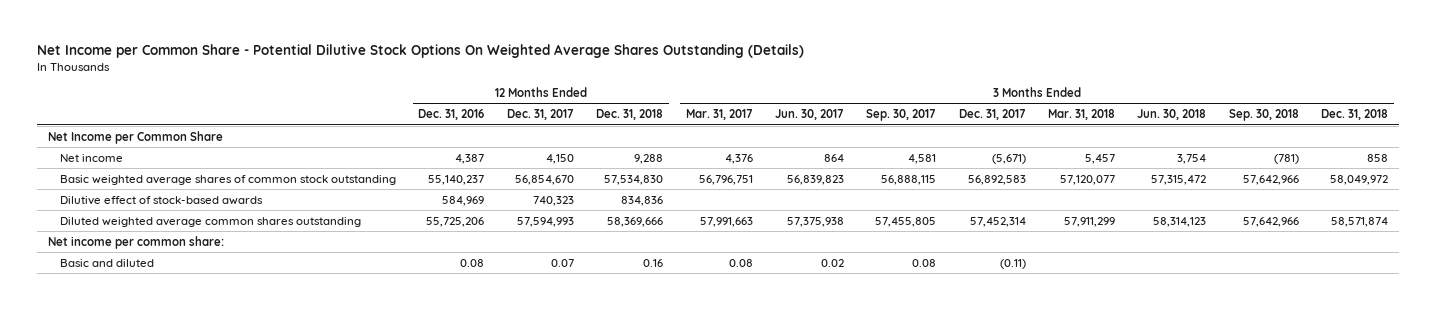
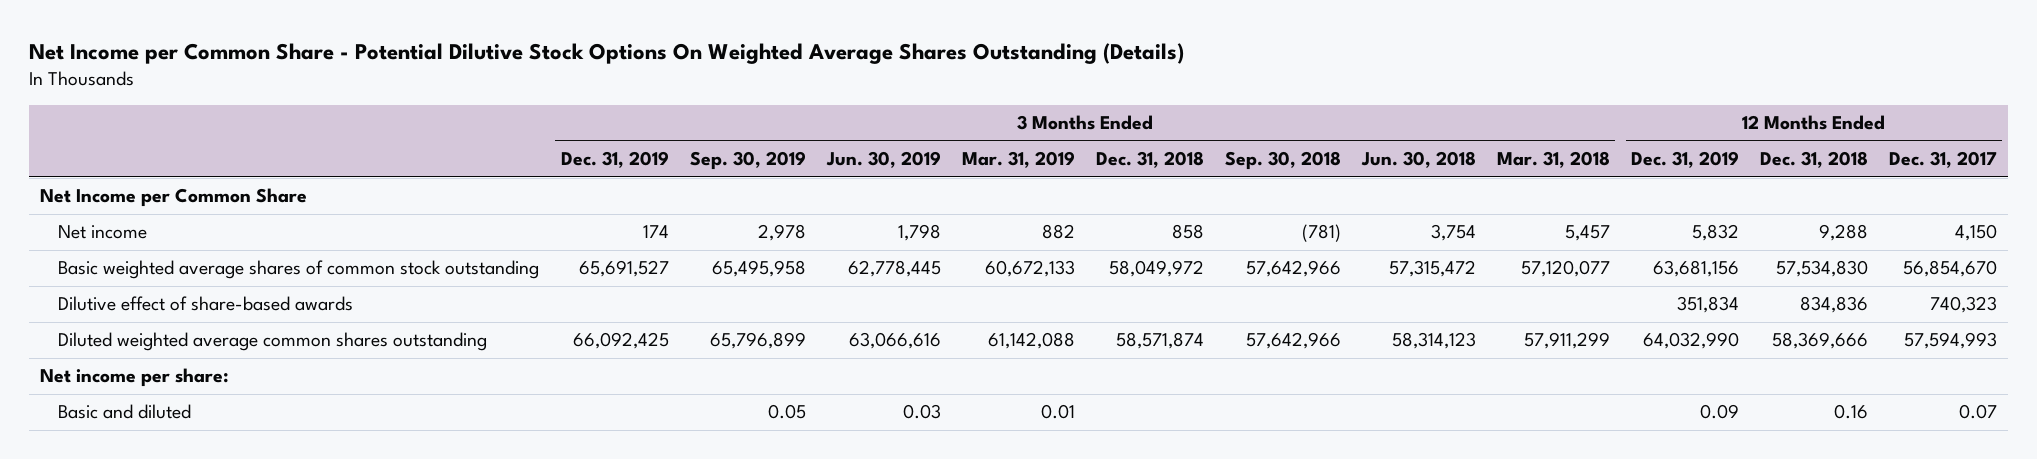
[418,109,485,121] Dec. 31, 2016 -> none
[685,109,753,121] Mar. 31, 2017 -> none
[774,109,844,121] Jun. 30, 2017 -> none
[866,109,937,122] Sep. 30, 2017 -> none
[958,109,1026,121] Dec. 31, 2017 -> none
none -> [560,151,669,169] Dec. 31, 2019
none -> [689,151,806,171] Sep. 30, 2019
none -> [825,151,941,169] Jun. 30, 2019
none -> [961,151,1075,169] Mar. 31, 2019
none -> [1630,151,1739,169] Dec. 31, 2019
[60,195,264,205] Dilutive effect of stock-based awards -> [58,296,354,312] Dilutive effect of share-based awards
[47,235,224,249] Net income per common share: -> [39,368,229,388] Net income per share:

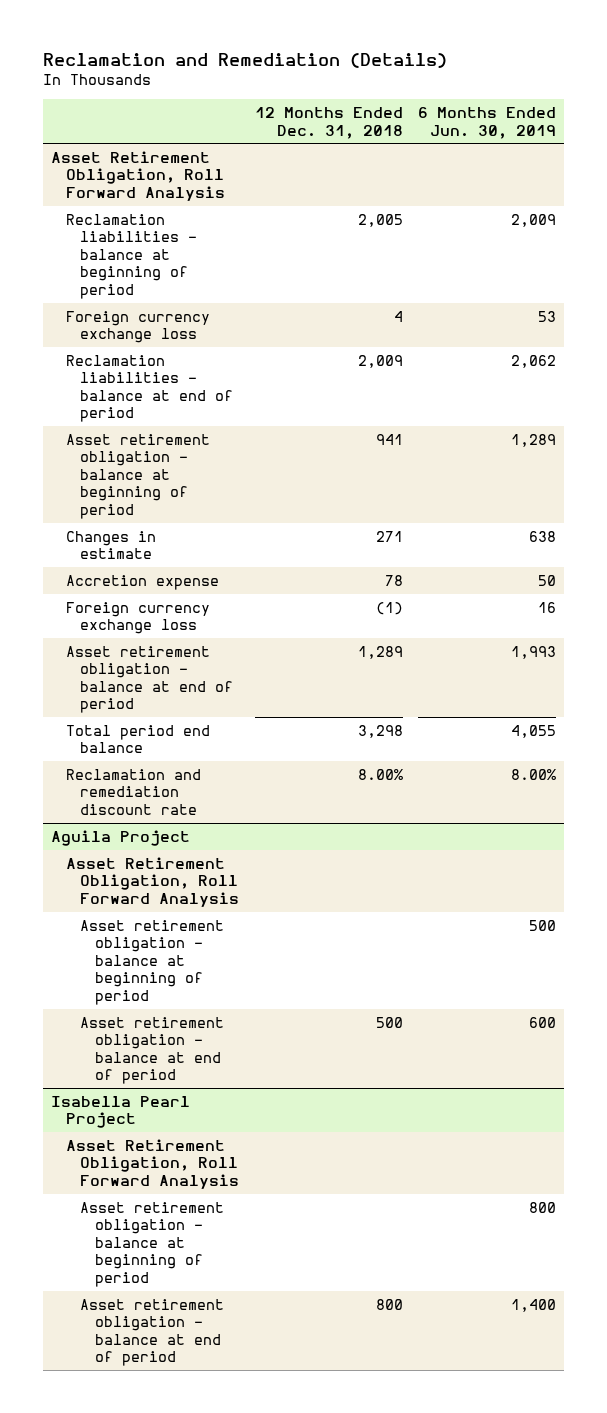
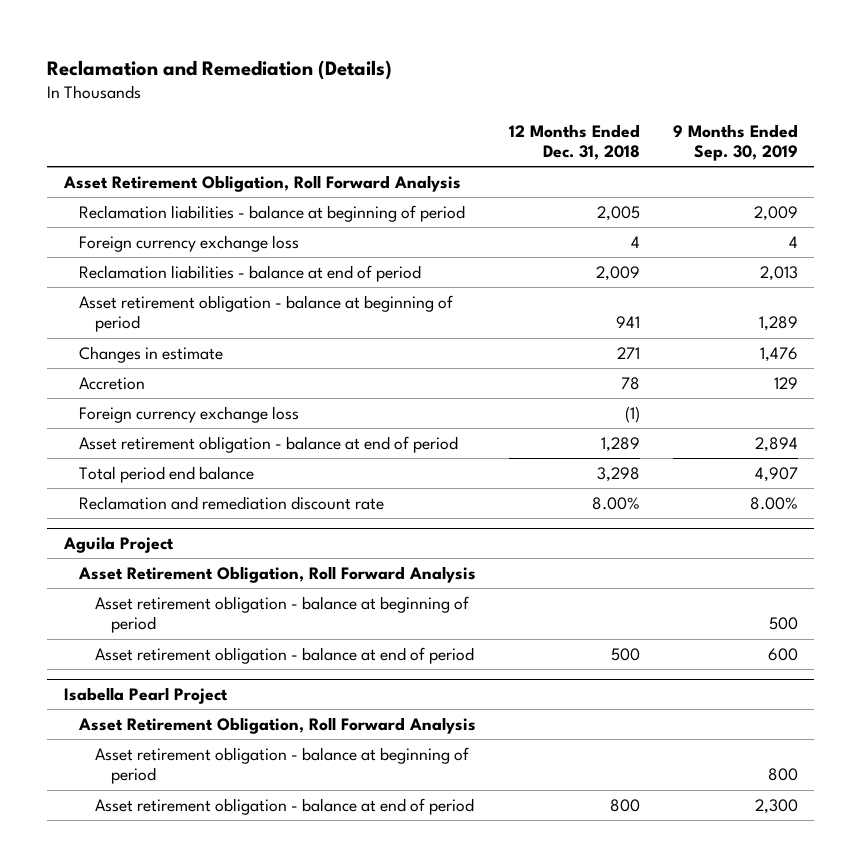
[418,107,557,139] 6 Months Ended Jun. 30, 2019 -> none
none -> [672,123,798,162] 9 Months Ended Sep. 30, 2019
[65,574,219,590] Accretion expense -> [79,376,146,390] Accretion

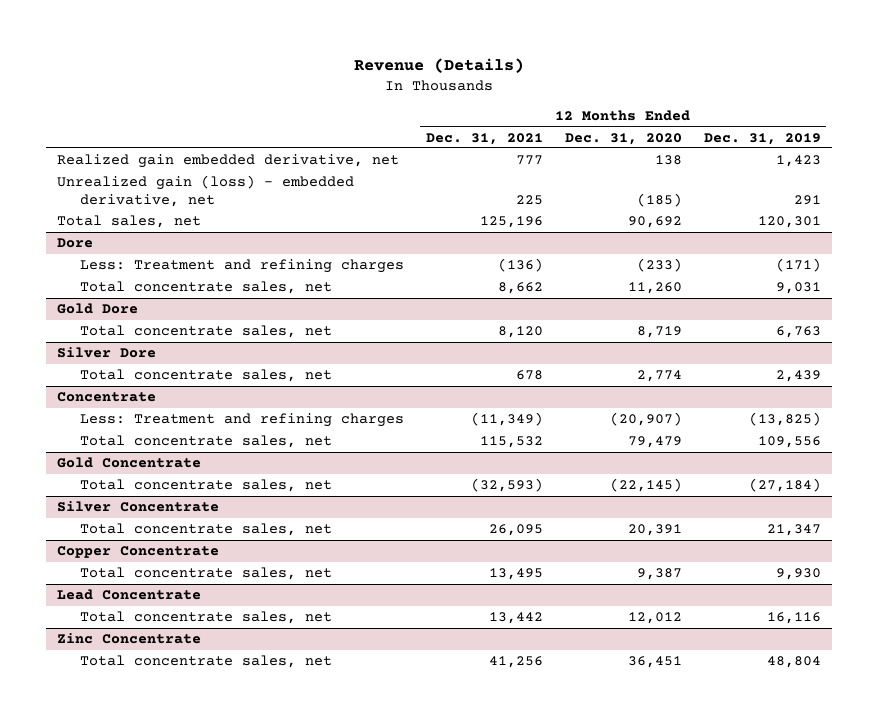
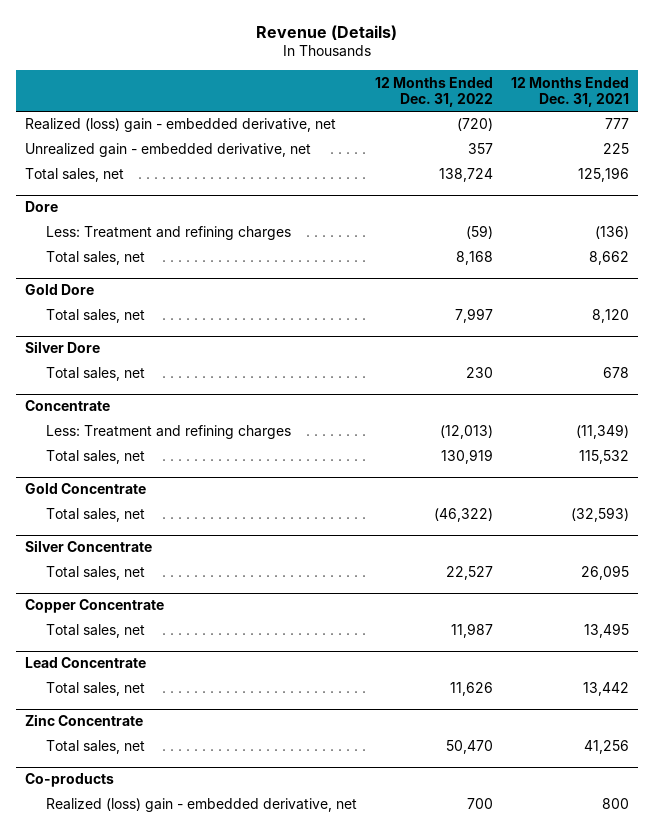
[564,132,682,145] Dec. 31, 2020 -> none
[703,132,821,145] Dec. 31, 2019 -> none
none -> [374,76,493,107] 12 Months Ended Dec. 31, 2022
[57,154,400,169] Realized gain embedded derivative, net -> [25,118,337,133] Realized (loss) gain - embedded derivative, net
[57,175,355,207] Unrealized gain (loss) - embedded derivative, net -> [25,143,312,158] Unrealized gain - embedded derivative, net
[79,281,332,295] Total concentrate sales, net -> [45,251,145,266] Total sales, net
[79,325,332,339] Total concentrate sales, net -> [45,309,145,324] Total sales, net
[79,369,332,383] Total concentrate sales, net -> [45,367,145,382] Total sales, net
[79,435,332,449] Total concentrate sales, net -> [45,450,145,465] Total sales, net
[79,479,332,493] Total concentrate sales, net -> [45,508,145,523] Total sales, net
[79,523,332,537] Total concentrate sales, net -> [45,566,145,581] Total sales, net
[79,567,332,581] Total concentrate sales, net -> [45,624,145,639] Total sales, net
[79,611,332,625] Total concentrate sales, net -> [45,682,145,697] Total sales, net
[79,655,332,669] Total concentrate sales, net -> [45,740,145,755] Total sales, net
none -> [25,773,115,788] Co-products
none -> [45,798,357,813] Realized (loss) gain - embedded derivative, net

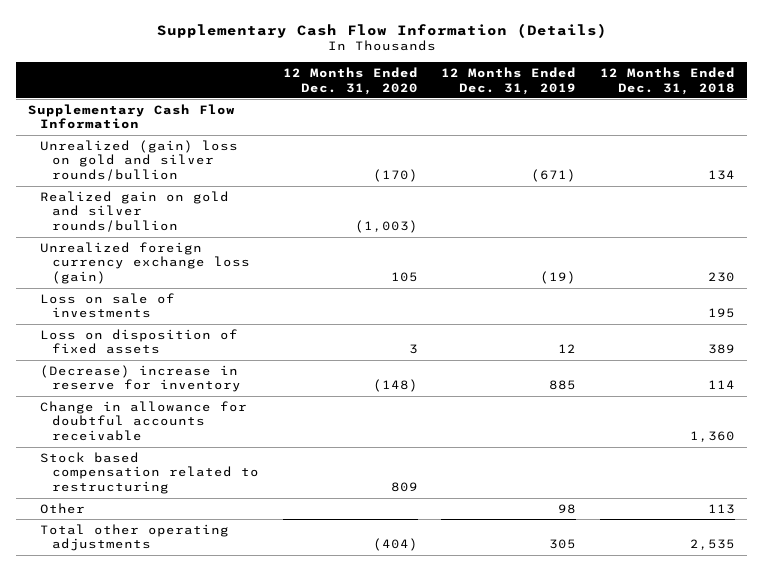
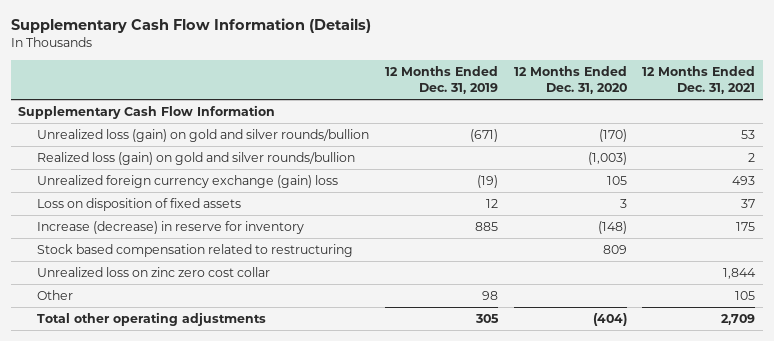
[600,66,736,95] 12 Months Ended Dec. 31, 2018 -> none
none -> [642,66,756,95] 12 Months Ended Dec. 31, 2021
[40,292,176,319] Loss on sale of investments -> none
[40,139,239,182] Unrealized (gain) loss on gold and silver rounds/bullion -> [37,128,370,142] Unrealized loss (gain) on gold and silver rounds/bullion
[40,190,230,233] Realized gain on gold and silver rounds/bullion -> [37,151,356,165] Realized loss (gain) on gold and silver rounds/bullion
[40,241,250,285] Unrealized foreign currency exchange loss (gain) -> [37,174,339,188] Unrealized foreign currency exchange (gain) loss
[40,400,248,442] Change in allowance for doubtful accounts receivable -> none
[40,364,241,393] (Decrease) increase in reserve for inventory -> [37,220,305,234] Increase (decrease) in reserve for inventory
none -> [37,266,271,277] Unrealized loss on zinc zero cost collar

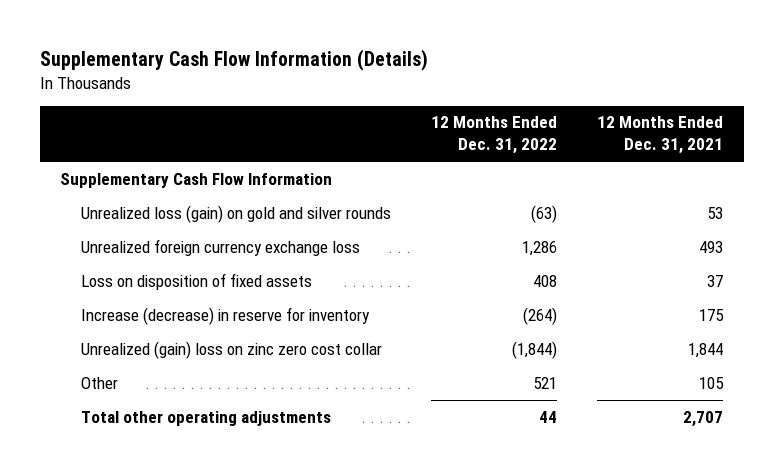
[384,66,498,95] 12 Months Ended Dec. 31, 2019 -> none
[513,66,627,95] 12 Months Ended Dec. 31, 2020 -> none
none -> [430,116,557,155] 12 Months Ended Dec. 31, 2022
[37,151,356,165] Realized loss (gain) on gold and silver rounds/bullion -> none
[37,128,370,142] Unrealized loss (gain) on gold and silver rounds/bullion -> [80,204,391,223] Unrealized loss (gain) on gold and silver rounds
[37,174,339,188] Unrealized foreign currency exchange (gain) loss -> [80,238,360,256] Unrealized foreign currency exchange loss
[37,243,354,257] Stock based compensation related to restructuring -> none
[37,266,271,277] Unrealized loss on zinc zero cost collar -> [80,340,382,359] Unrealized (gain) loss on zinc zero cost collar
[721,313,756,325] 2,709 -> [683,410,724,427] 2,707

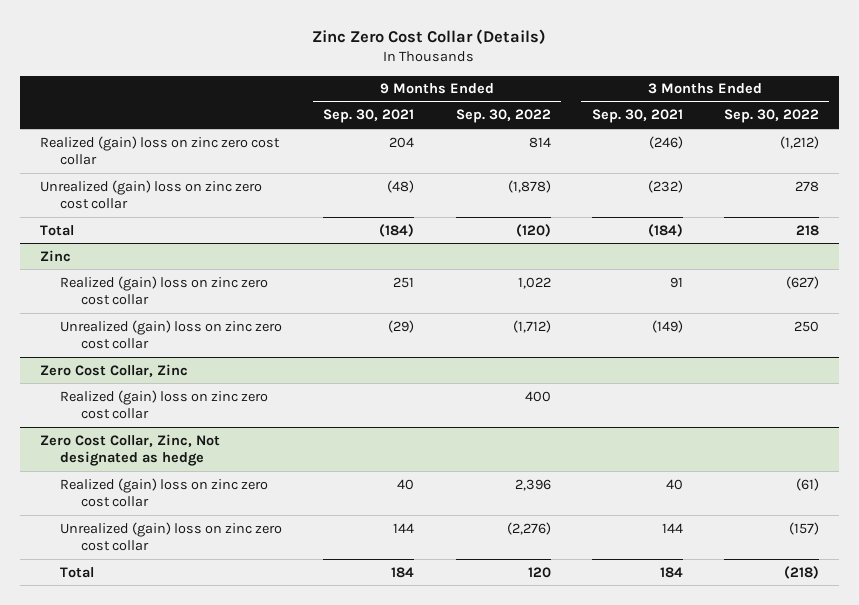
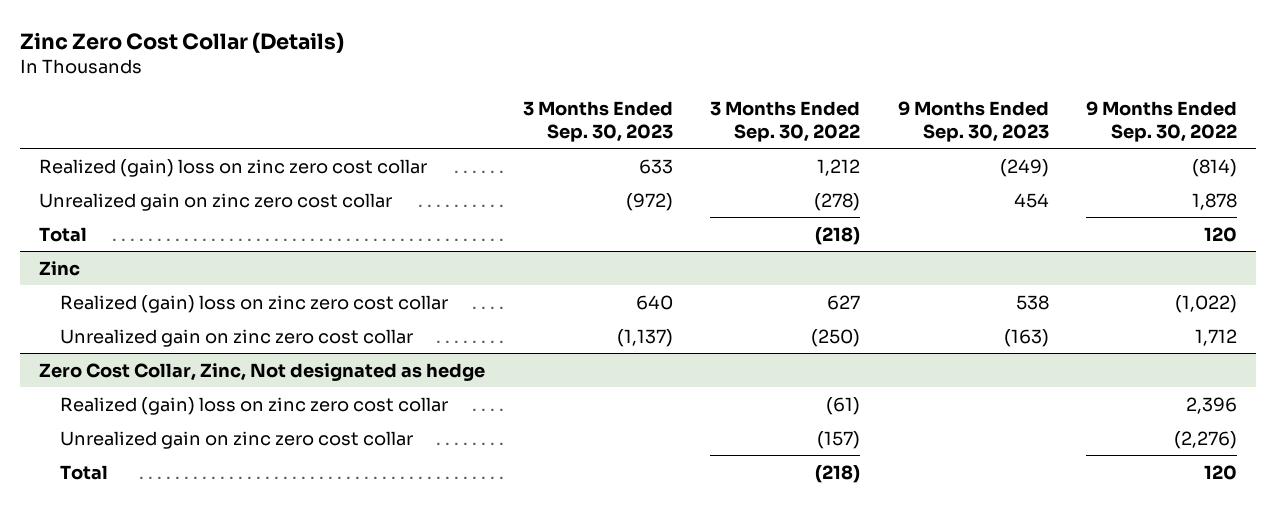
[323,109,415,124] Sep. 30, 2021 -> none
[591,109,683,124] Sep. 30, 2021 -> none
none -> [522,101,673,142] 3 Months Ended Sep. 30, 2023
none -> [897,101,1049,142] 9 Months Ended Sep. 30, 2023
[528,136,551,148] 814 -> [1192,158,1238,177] (814)
[779,135,819,149] (1,212) -> [817,158,861,176] 1,212
[40,179,263,210] Unrealized (gain) loss on zinc zero cost collar -> [39,192,393,211] Unrealized gain on zinc zero cost collar
[507,179,551,193] (1,878) -> [1192,192,1238,210] 1,878
[794,180,819,192] 278 -> [814,192,861,211] (278)
[515,223,551,237] (120) -> [1204,226,1238,242] 120
[795,224,819,236] 218 -> [815,226,861,245] (218)
[40,363,189,377] Zero Cost Collar, Zinc -> none
[60,389,269,420] Realized (gain) loss on zinc zero cost collar -> none
[517,276,551,289] 1,022 -> [1175,294,1238,313] (1,022)
[785,275,819,289] (627) -> [827,294,861,310] 627
[60,319,283,350] Unrealized (gain) loss on zinc zero cost collar -> [59,328,413,347] Unrealized gain on zinc zero cost collar
[512,319,551,333] (1,712) -> [1195,328,1238,346] 1,712
[793,320,819,332] 250 -> [811,328,861,347] (250)
[60,521,283,552] Unrealized (gain) loss on zinc zero cost collar -> [59,430,413,449] Unrealized gain on zinc zero cost collar

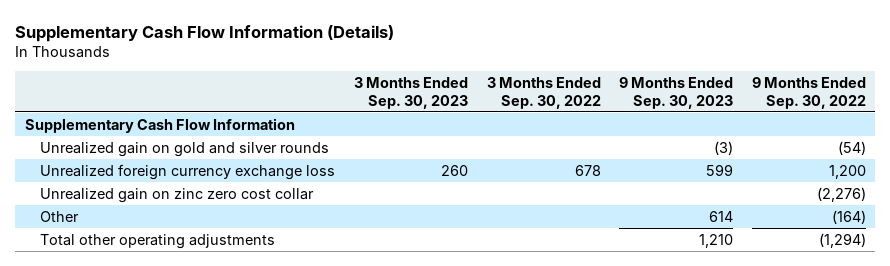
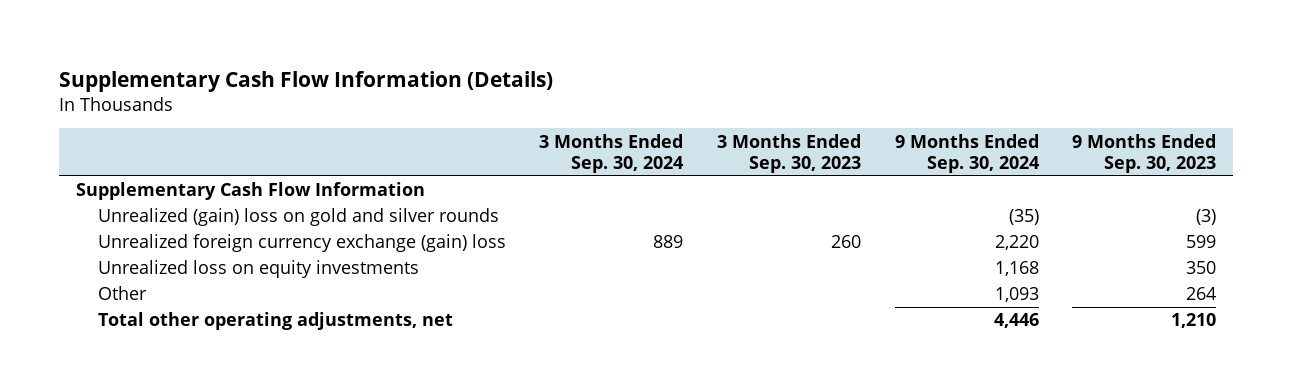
[486,76,601,109] 3 Months Ended Sep. 30, 2022 -> none
[751,76,866,109] 9 Months Ended Sep. 30, 2022 -> none
none -> [539,133,684,174] 3 Months Ended Sep. 30, 2024
none -> [894,133,1039,174] 9 Months Ended Sep. 30, 2024
[40,187,315,203] Unrealized gain on zinc zero cost collar -> none
[40,141,330,157] Unrealized gain on gold and silver rounds -> [97,208,499,227] Unrealized (gain) loss on gold and silver rounds
[40,163,336,180] Unrealized foreign currency exchange loss -> [97,234,506,253] Unrealized foreign currency exchange (gain) loss
none -> [97,260,419,279] Unrealized loss on equity investments
[709,210,734,222] 614 -> [1186,287,1217,301] 264
[40,233,276,249] Total other operating adjustments -> [97,312,453,331] Total other operating adjustments, net

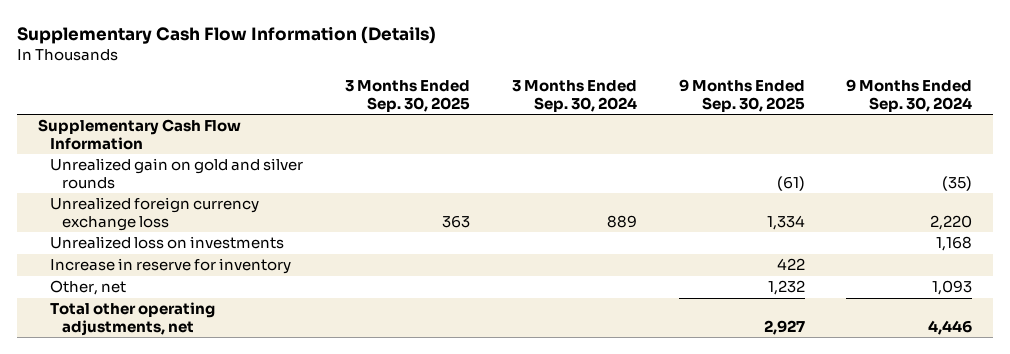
[716,133,861,174] 3 Months Ended Sep. 30, 2023 -> none
[1072,133,1217,174] 9 Months Ended Sep. 30, 2023 -> none
none -> [344,80,470,112] 3 Months Ended Sep. 30, 2025
none -> [678,79,805,112] 9 Months Ended Sep. 30, 2025
[97,208,499,227] Unrealized (gain) loss on gold and silver rounds -> [49,158,303,189] Unrealized gain on gold and silver rounds
[97,234,506,253] Unrealized foreign currency exchange (gain) loss -> [49,197,259,231] Unrealized foreign currency exchange loss
[97,260,419,279] Unrealized loss on equity investments -> [49,236,284,250] Unrealized loss on investments
none -> [49,258,291,275] Increase in reserve for inventory
[97,286,147,301] Other -> [49,280,126,296] Other, net

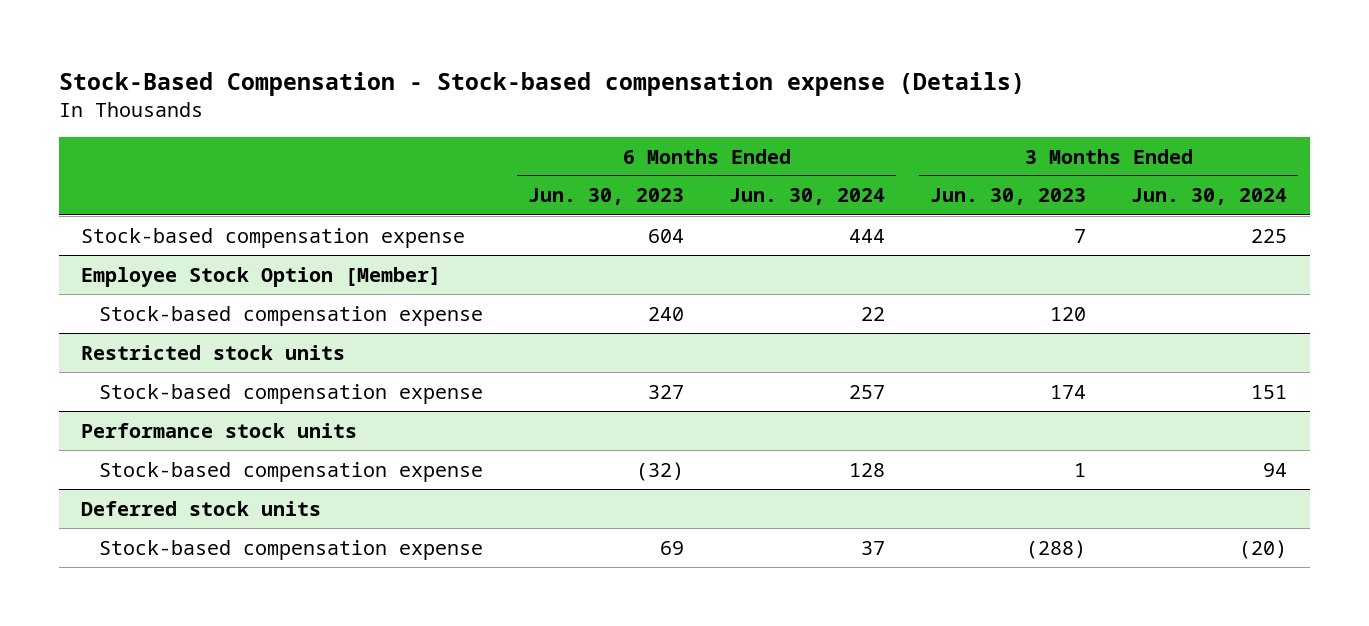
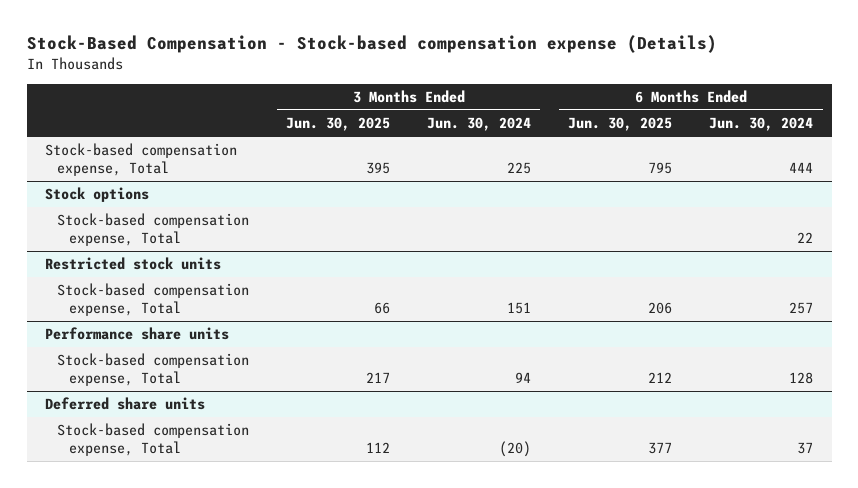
[528,188,685,206] Jun. 30, 2023 -> none
[930,188,1087,206] Jun. 30, 2023 -> none
none -> [286,117,391,132] Jun. 30, 2025
none -> [568,117,673,132] Jun. 30, 2025
[81,227,466,248] Stock-based compensation expense -> [45,143,238,177] Stock-based compensation expense, Total
[81,266,442,287] Employee Stock Option [Member] -> [45,187,150,203] Stock options
[99,305,484,326] Stock-based compensation expense -> [57,213,250,247] Stock-based compensation expense, Total
[99,383,484,404] Stock-based compensation expense -> [57,283,250,317] Stock-based compensation expense, Total
[81,422,358,438] Performance stock units -> [45,327,230,341] Performance share units
[99,461,484,482] Stock-based compensation expense -> [57,353,250,387] Stock-based compensation expense, Total
[81,500,322,516] Deferred stock units -> [45,397,206,411] Deferred share units
[99,539,484,560] Stock-based compensation expense -> [57,423,250,457] Stock-based compensation expense, Total

